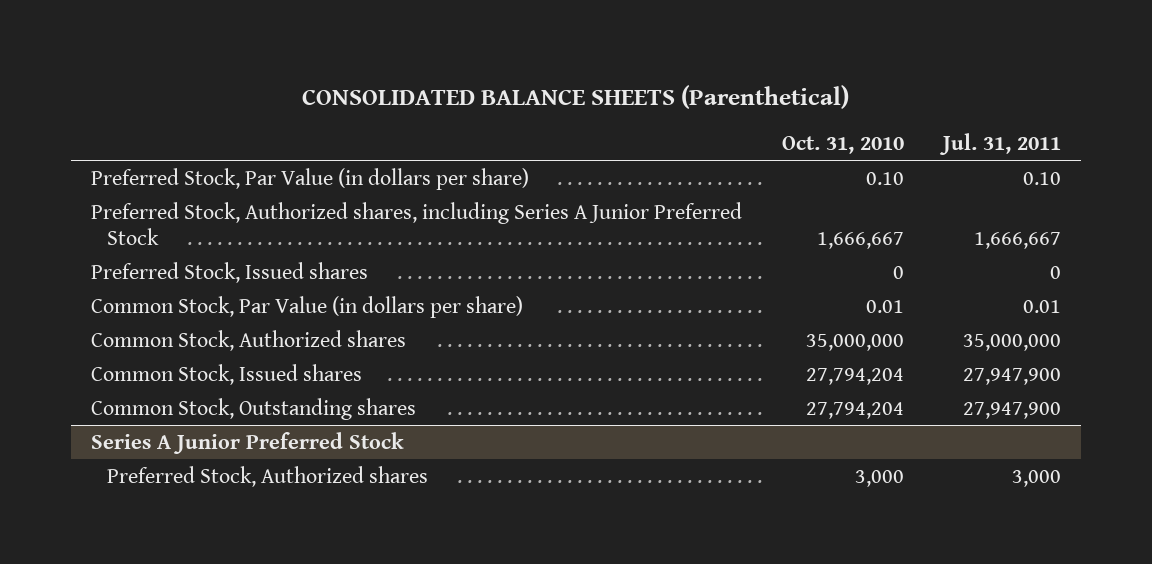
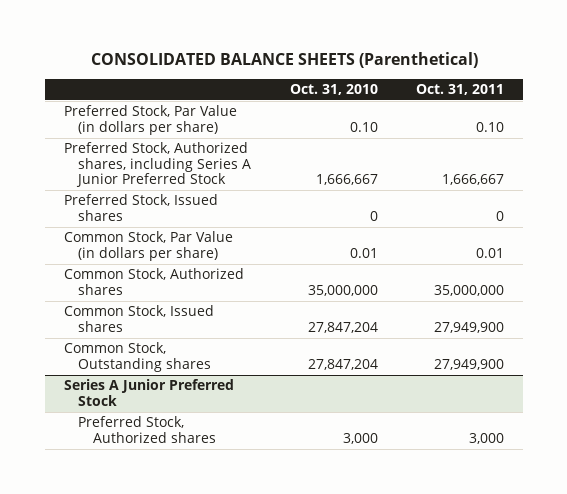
[939,133,1062,156] Jul. 31, 2011 -> none
none -> [415,83,504,95] Oct. 31, 2011
[805,367,904,385] 27,794,204 -> [307,321,378,333] 27,847,204
[805,401,904,419] 27,794,204 -> [307,358,378,370] 27,847,204

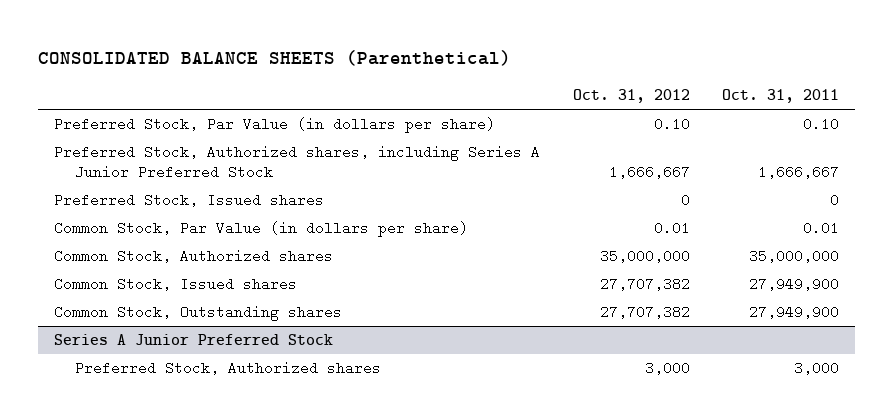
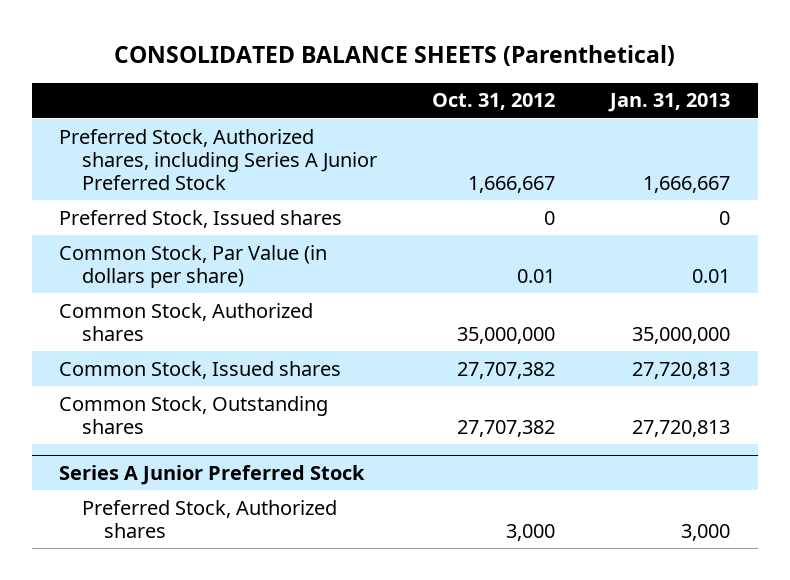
[722,89,840,104] Oct. 31, 2011 -> none
none -> [608,93,731,113] Jan. 31, 2013
[54,117,496,134] Preferred Stock, Par Value (in dollars per share) -> none

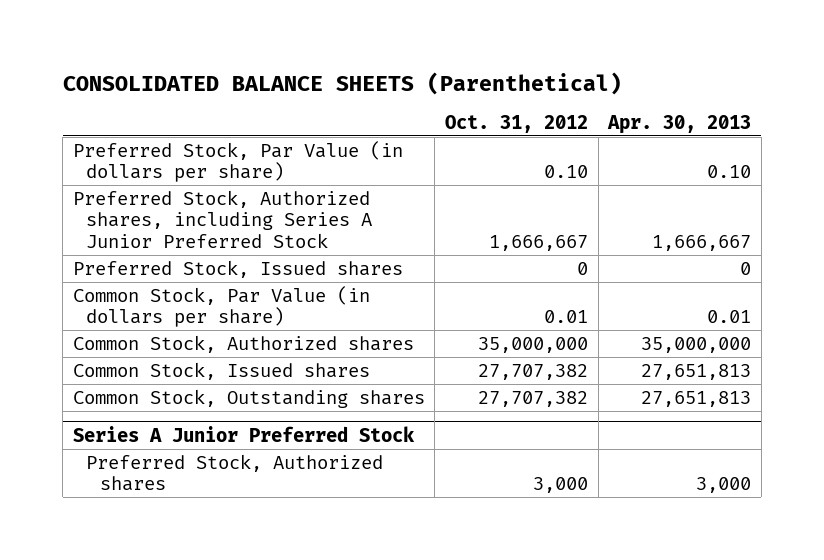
[608,93,731,113] Jan. 31, 2013 -> none
none -> [607,114,752,134] Apr. 30, 2013
none -> [72,140,403,183] Preferred Stock, Par Value (in dollars per share)

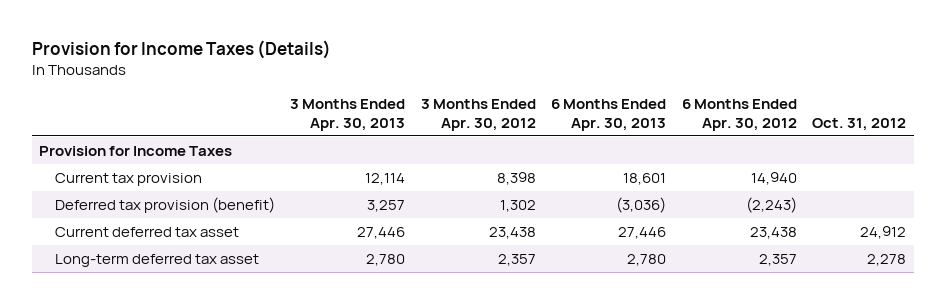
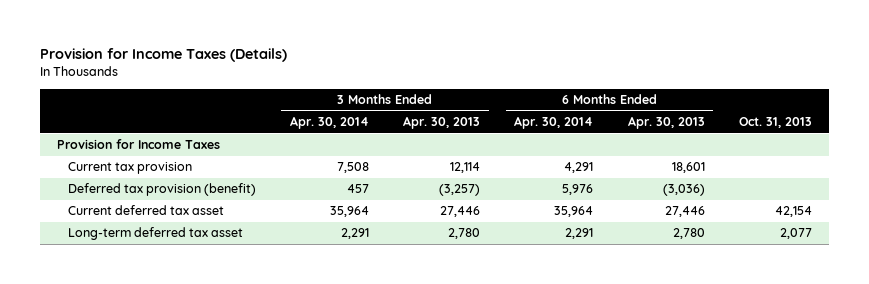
[420,98,536,131] 3 Months Ended Apr. 30, 2012 -> none
[681,98,797,131] 6 Months Ended Apr. 30, 2012 -> none
[812,117,907,131] Oct. 31, 2012 -> none
none -> [289,116,369,130] Apr. 30, 2014
none -> [514,116,594,130] Apr. 30, 2014
none -> [739,117,813,129] Oct. 31, 2013
[367,199,406,212] 3,257 -> [439,184,481,197] (3,257)

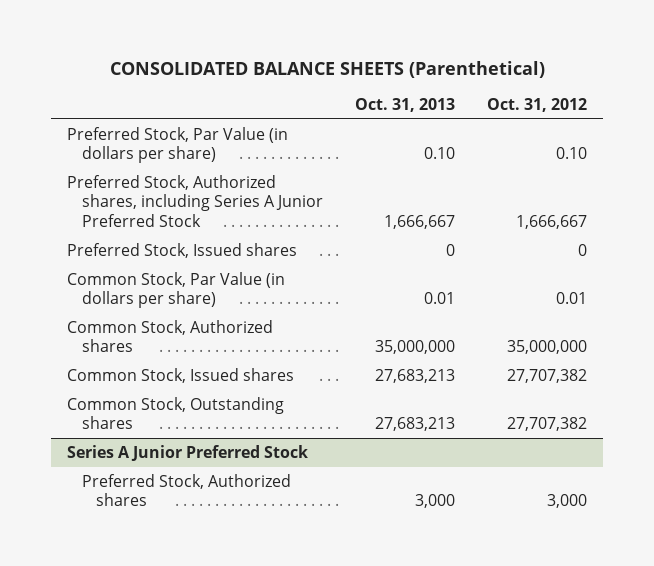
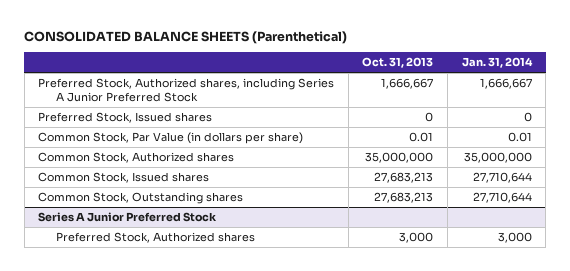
[486,98,587,113] Oct. 31, 2012 -> none
none -> [461,57,533,69] Jan. 31, 2014
[67,126,289,164] Preferred Stock, Par Value (in dollars per share) -> none

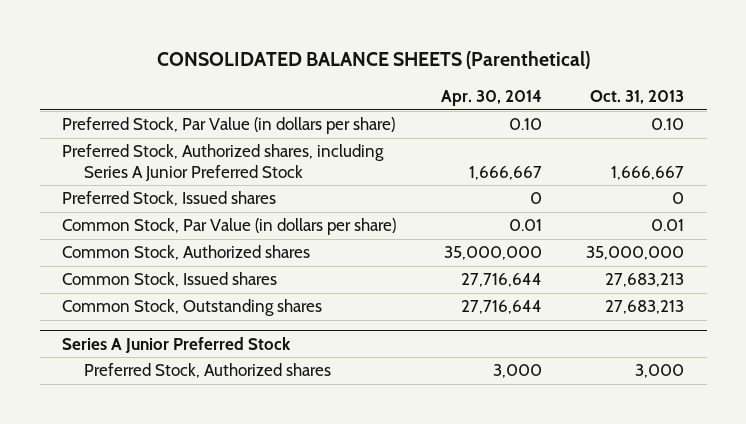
[461,57,533,69] Jan. 31, 2014 -> none
none -> [440,90,542,107] Apr. 30, 2014
none -> [62,117,396,135] Preferred Stock, Par Value (in dollars per share)

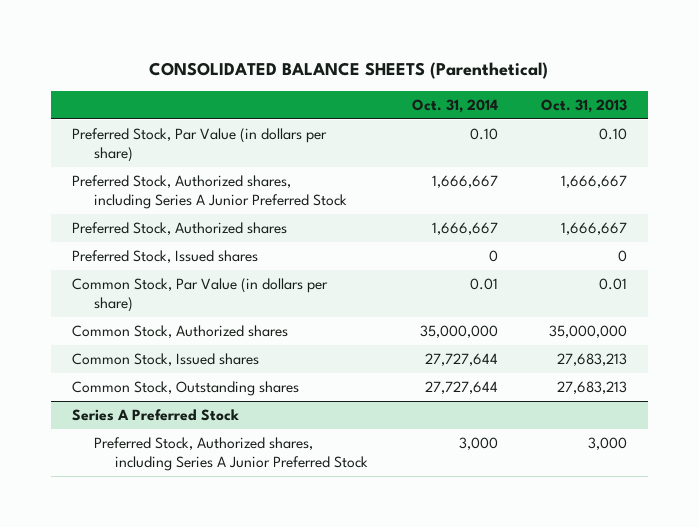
[440,90,542,107] Apr. 30, 2014 -> none
none -> [411,98,498,113] Oct. 31, 2014
none -> [72,222,288,236] Preferred Stock, Authorized shares
[62,336,292,353] Series A Junior Preferred Stock -> [72,409,240,422] Series A Preferred Stock
[84,363,332,379] Preferred Stock, Authorized shares -> [93,437,369,472] Preferred Stock, Authorized shares, including Series A Junior Preferred Stock

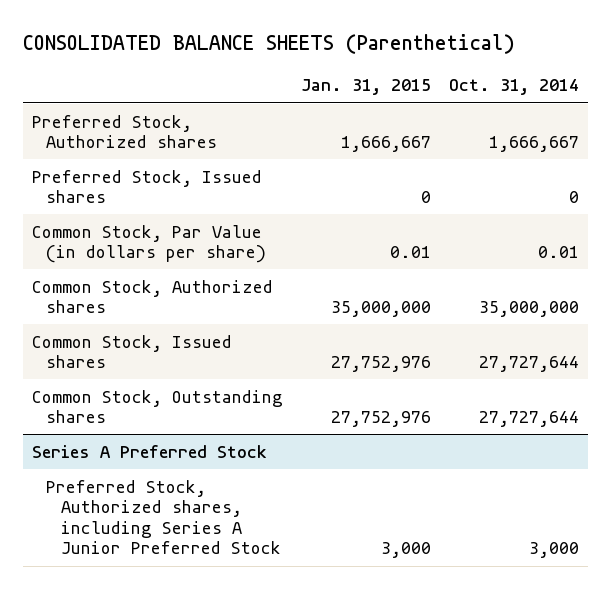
[540,98,627,113] Oct. 31, 2013 -> none
none -> [300,79,431,96] Jan. 31, 2015
[72,128,328,163] Preferred Stock, Par Value (in dollars per share) -> none
[72,175,347,210] Preferred Stock, Authorized shares, including Series A Junior Preferred Stock -> none

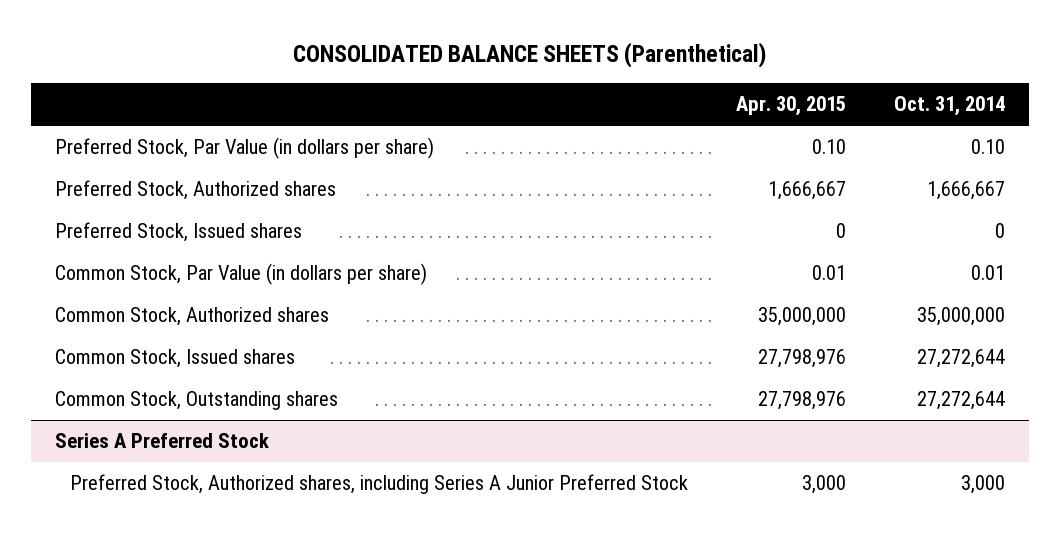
[300,79,431,96] Jan. 31, 2015 -> none
none -> [735,96,846,117] Apr. 30, 2015
none -> [54,137,434,160] Preferred Stock, Par Value (in dollars per share)
[478,356,579,373] 27,727,644 -> [916,349,1005,369] 27,272,644
[478,411,579,428] 27,727,644 -> [916,391,1005,411] 27,272,644

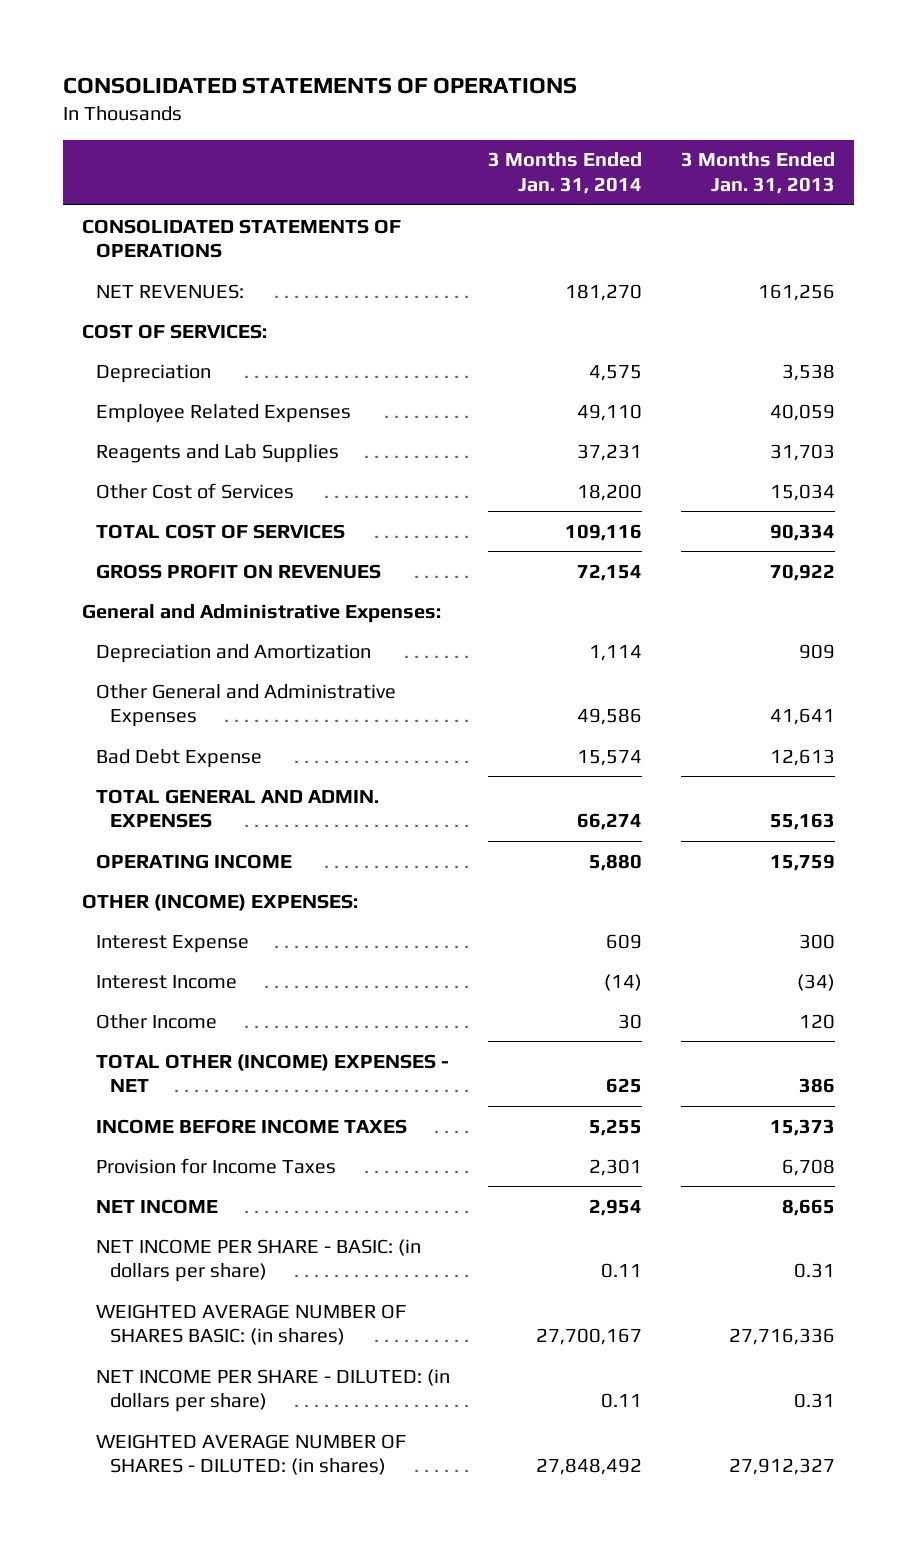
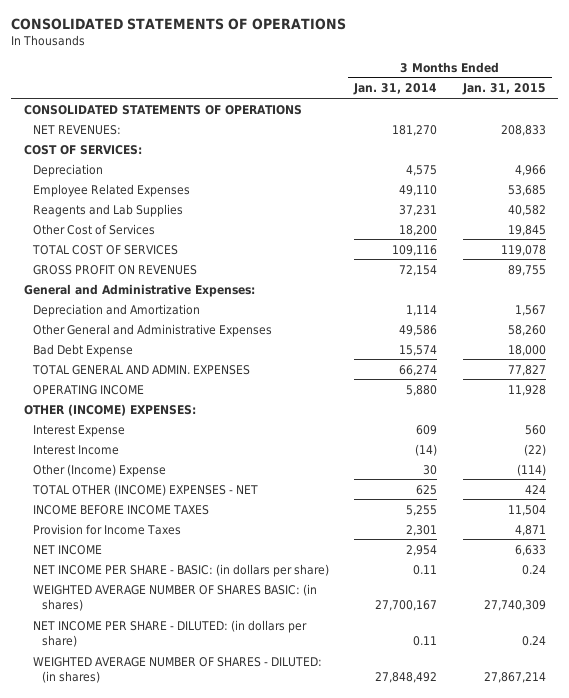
[681,152,836,195] 3 Months Ended Jan. 31, 2013 -> none
none -> [461,83,546,96] Jan. 31, 2015
[95,1013,217,1029] Other Income -> [32,463,166,477] Other (Income) Expense

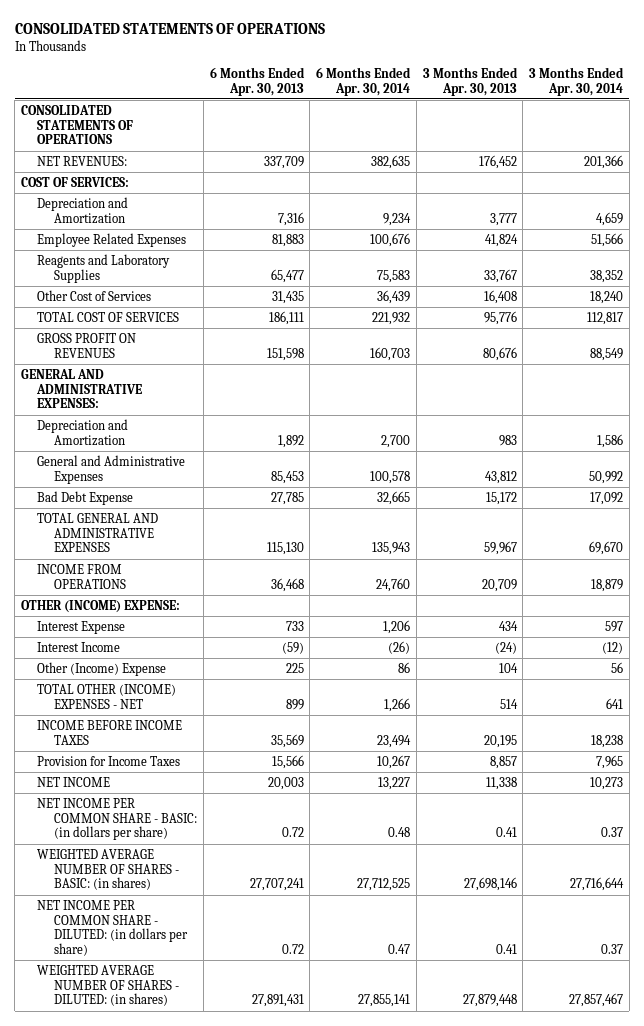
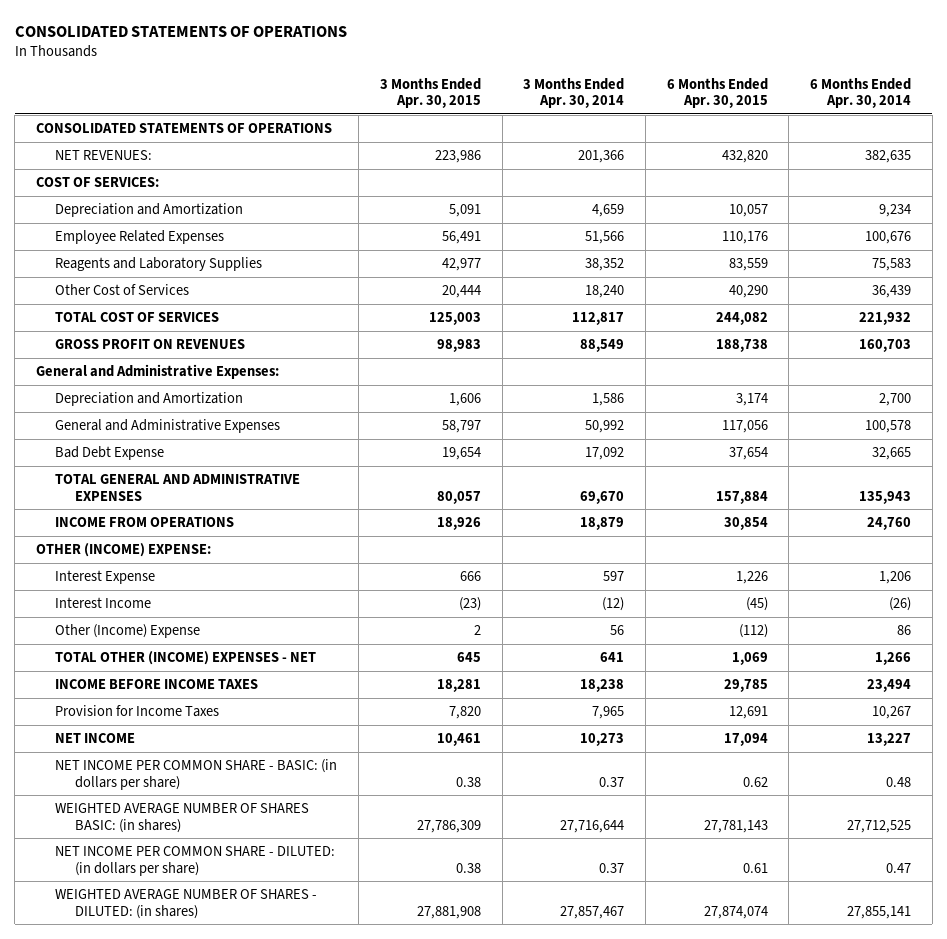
[209,66,305,96] 6 Months Ended Apr. 30, 2013 -> none
[422,66,518,96] 3 Months Ended Apr. 30, 2013 -> none
none -> [379,77,481,109] 3 Months Ended Apr. 30, 2015
none -> [666,77,768,109] 6 Months Ended Apr. 30, 2015
[20,368,143,409] GENERAL AND ADMINISTRATIVE EXPENSES: -> [36,364,280,380] General and Administrative Expenses:
[37,848,180,891] WEIGHTED AVERAGE NUMBER OF SHARES - BASIC: (in shares) -> [55,803,310,833] WEIGHTED AVERAGE NUMBER OF SHARES BASIC: (in shares)

